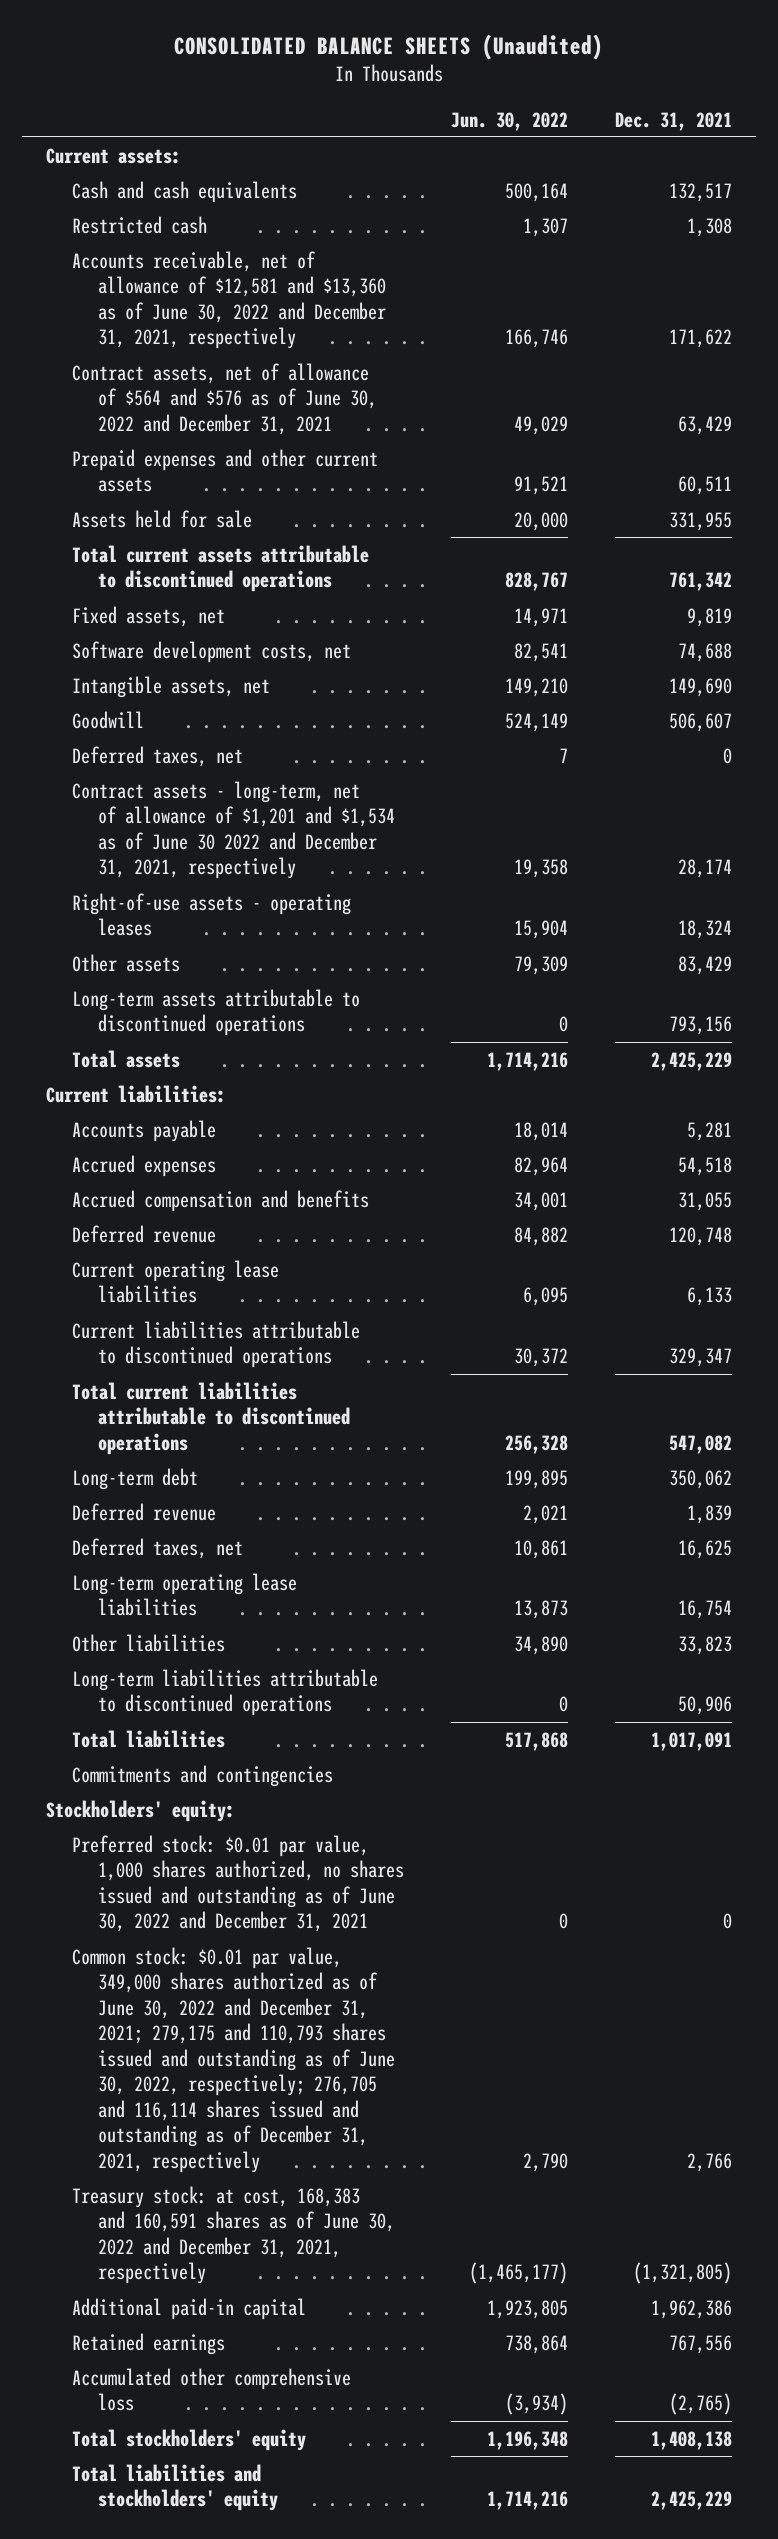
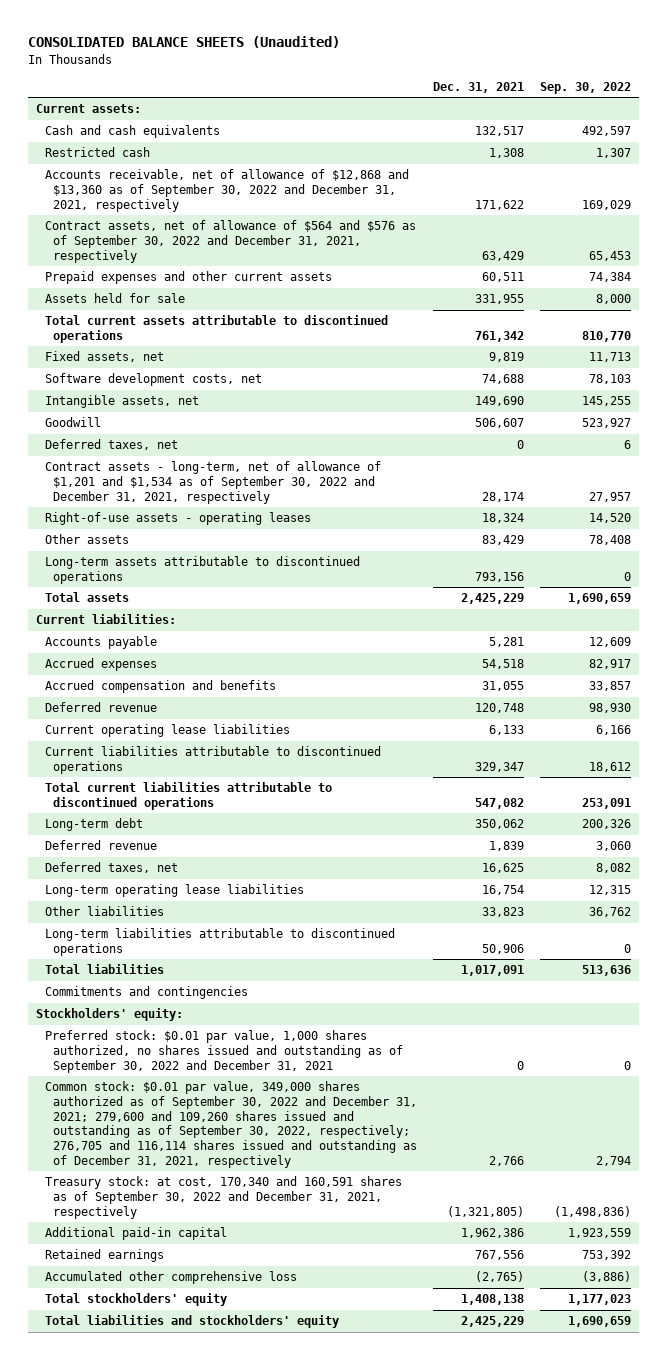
[451,111,569,131] Jun. 30, 2022 -> none
none -> [540,81,632,94] Sep. 30, 2022
[71,250,386,350] Accounts receivable, net of allowance of $12,581 and $13,360 as of June 30, 2022 and December 31, 2021, respectively -> [44,169,409,212] Accounts receivable, net of allowance of $12,868 and $13,360 as of September 30, 2022 and December 31, 2021, respectively
[71,362,377,435] Contract assets, net of allowance of $564 and $576 as of June 30, 2022 and December 31, 2021 -> [44,220,416,263] Contract assets, net of allowance of $564 and $576 as of September 30, 2022 and December 31, 2021, respectively
[71,780,395,880] Contract assets - long-term, net of allowance of $1,201 and $1,534 as of June 30 2022 and December 31, 2021, respectively -> [44,461,381,504] Contract assets - long-term, net of allowance of $1,201 and $1,534 as of September 30, 2022 and December 31, 2021, respectively
[71,1834,404,1933] Preferred stock: $0.01 par value, 1,000 shares authorized, no shares issued and outstanding as of June 30, 2022 and December 31, 2021 -> [44,1030,404,1073] Preferred stock: $0.01 par value, 1,000 shares authorized, no shares issued and outstanding as of September 30, 2022 and December 31, 2021
[71,1946,395,2173] Common stock: $0.01 par value, 349,000 shares authorized as of June 30, 2022 and December 31, 2021; 279,175 and 110,793 shares issued and outstanding as of June 30, 2022, respectively; 276,705 and 116,114 shares issued and outstanding as of December 31, 2021, respectively -> [44,1081,418,1168] Common stock: $0.01 par value, 349,000 shares authorized as of September 30, 2022 and December 31, 2021; 279,600 and 109,260 shares issued and outstanding as of September 30, 2022, respectively; 276,705 and 116,114 shares issued and outstanding as of December 31, 2021, respectively
[71,2185,395,2285] Treasury stock: at cost, 168,383 and 160,591 shares as of June 30, 2022 and December 31, 2021, respectively -> [44,1176,402,1219] Treasury stock: at cost, 170,340 and 160,591 shares as of September 30, 2022 and December 31, 2021, respectively

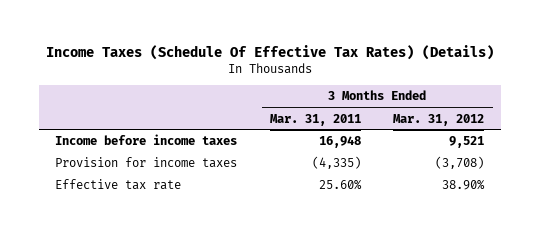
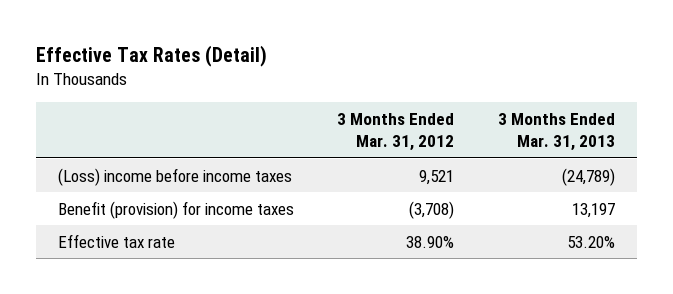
[45,45,494,61] Income Taxes (Schedule Of Effective Tax Rates) (Details) -> [35,45,267,68] Effective Tax Rates (Detail)
[269,113,361,126] Mar. 31, 2011 -> none
none -> [497,113,615,151] 3 Months Ended Mar. 31, 2013
[55,134,238,146] Income before income taxes -> [57,167,292,186] (Loss) income before income taxes
[55,157,238,169] Provision for income taxes -> [57,200,294,219] Benefit (provision) for income taxes

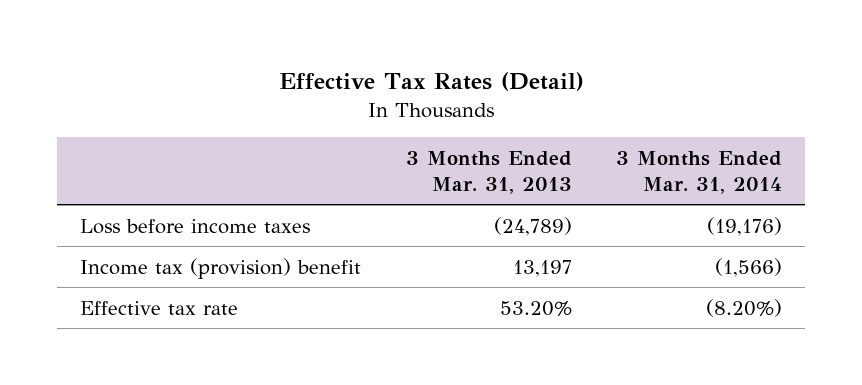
[337,113,455,151] 3 Months Ended Mar. 31, 2012 -> none
none -> [616,150,783,194] 3 Months Ended Mar. 31, 2014
[57,167,292,186] (Loss) income before income taxes -> [79,218,310,234] Loss before income taxes
[57,200,294,219] Benefit (provision) for income taxes -> [79,257,361,279] Income tax (provision) benefit

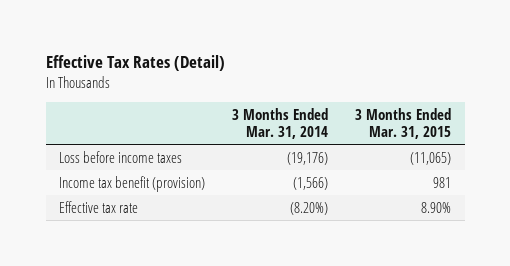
[405,150,572,194] 3 Months Ended Mar. 31, 2013 -> none
none -> [355,107,452,139] 3 Months Ended Mar. 31, 2015
[79,257,361,279] Income tax (provision) benefit -> [59,175,206,192] Income tax benefit (provision)

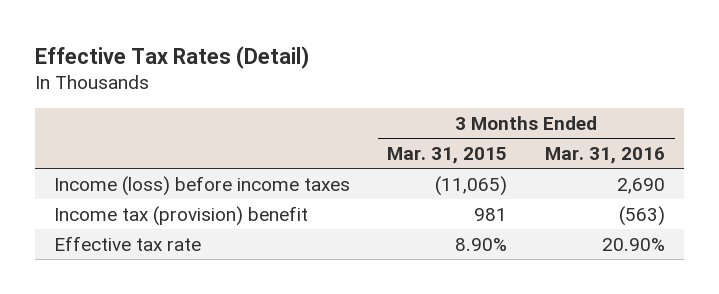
[232,107,329,139] 3 Months Ended Mar. 31, 2014 -> none
none -> [545,146,666,164] Mar. 31, 2016
[59,150,183,163] Loss before income taxes -> [53,175,350,196] Income (loss) before income taxes
[59,175,206,192] Income tax benefit (provision) -> [53,205,308,226] Income tax (provision) benefit

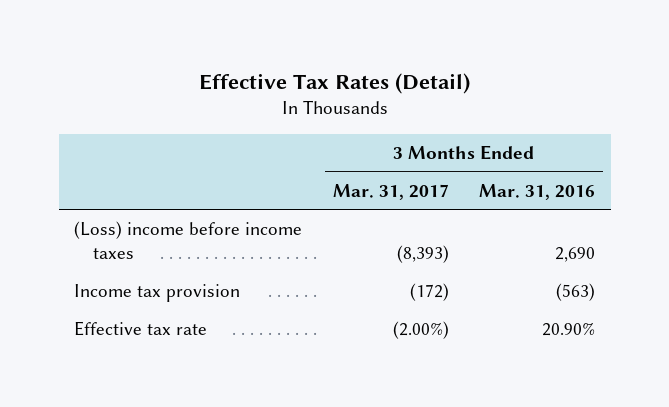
[387,146,508,164] Mar. 31, 2015 -> none
none -> [332,183,449,200] Mar. 31, 2017
[53,175,350,196] Income (loss) before income taxes -> [74,221,303,260] (Loss) income before income taxes
[53,205,308,226] Income tax (provision) benefit -> [74,284,241,303] Income tax provision

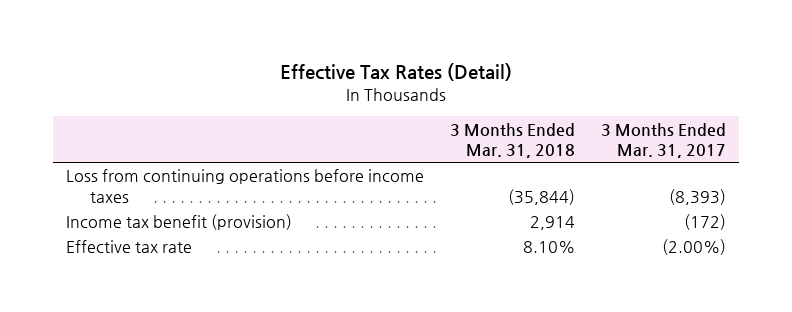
[479,183,596,200] Mar. 31, 2016 -> none
none -> [450,122,576,159] 3 Months Ended Mar. 31, 2018
[74,221,303,260] (Loss) income before income taxes -> [66,169,425,203] Loss from continuing operations before income taxes
[74,284,241,303] Income tax provision -> [66,214,293,231] Income tax benefit (provision)

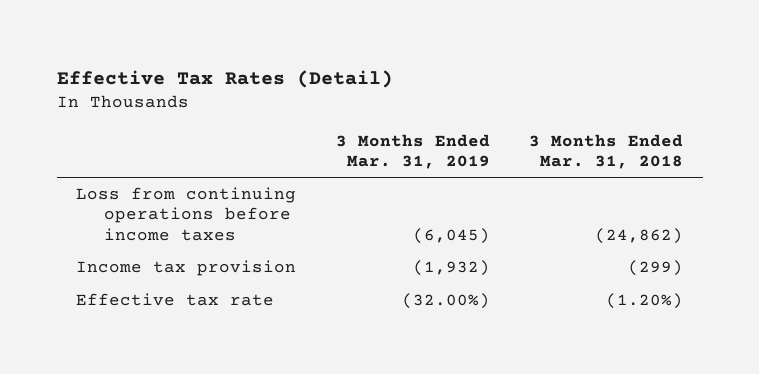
[601,122,727,159] 3 Months Ended Mar. 31, 2017 -> none
none -> [335,133,490,170] 3 Months Ended Mar. 31, 2019
[508,188,576,205] (35,844) -> [594,227,683,244] (24,862)
[66,214,293,231] Income tax benefit (provision) -> [76,260,297,277] Income tax provision
[530,216,576,231] 2,914 -> [627,260,683,277] (299)
[523,241,576,254] 8.10% -> [605,293,683,310] (1.20%)

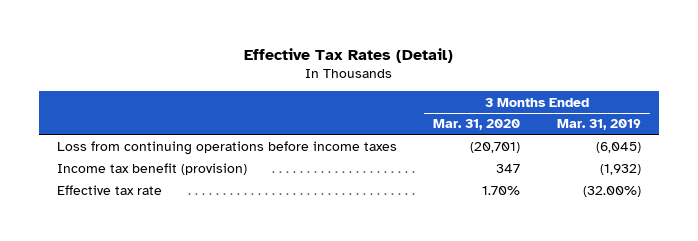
[528,133,683,170] 3 Months Ended Mar. 31, 2018 -> none
none -> [433,119,521,131] Mar. 31, 2020
[76,260,297,277] Income tax provision -> [57,163,248,176] Income tax benefit (provision)

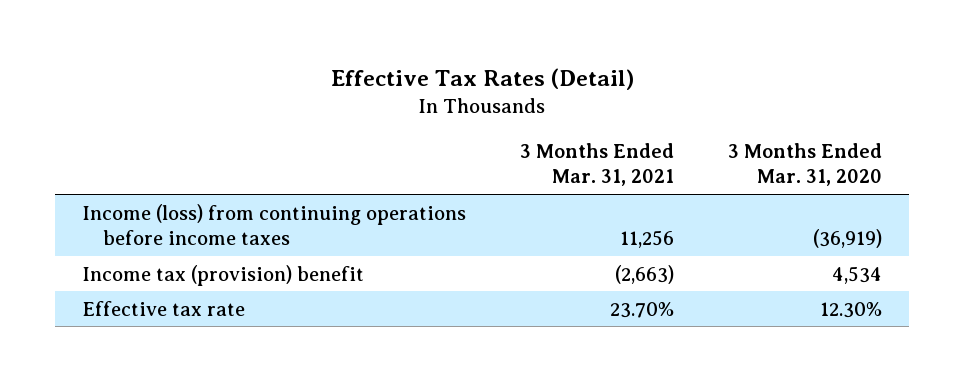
[556,119,641,131] Mar. 31, 2019 -> none
none -> [520,143,675,187] 3 Months Ended Mar. 31, 2021
[57,141,398,156] Loss from continuing operations before income taxes -> [81,203,466,245] Income (loss) from continuing operations before income taxes
[470,142,521,154] (20,701) -> [813,228,883,248] (36,919)
[57,163,248,176] Income tax benefit (provision) -> [81,264,364,286] Income tax (provision) benefit
[496,164,521,174] 347 -> [832,265,883,284] 4,534
[482,186,521,196] 1.70% -> [820,301,883,318] 12.30%

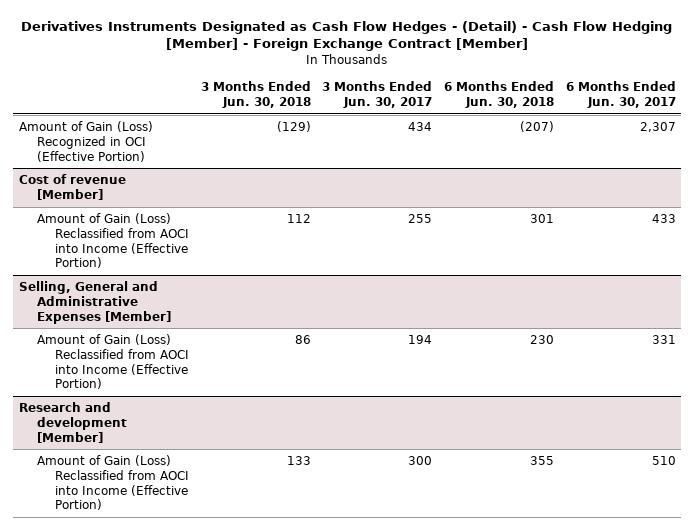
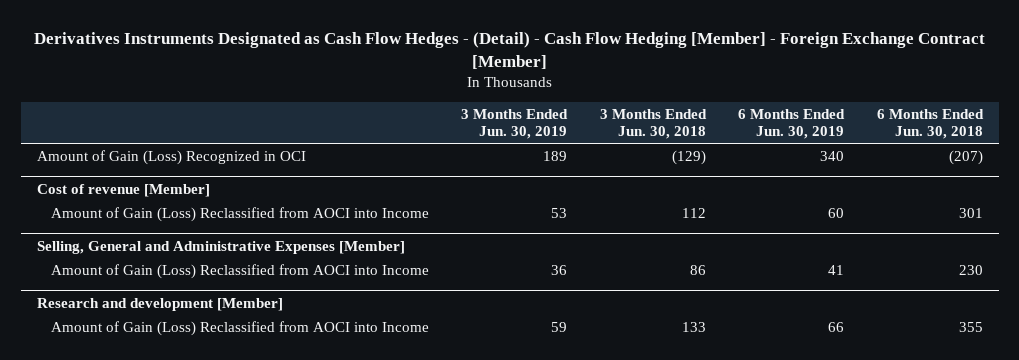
[322,81,433,108] 3 Months Ended Jun. 30, 2017 -> none
[565,81,676,108] 6 Months Ended Jun. 30, 2017 -> none
none -> [461,108,569,140] 3 Months Ended Jun. 30, 2019
none -> [738,108,846,140] 6 Months Ended Jun. 30, 2019
[18,121,153,162] Amount of Gain (Loss) Recognized in OCI (Effective Portion) -> [36,149,306,165] Amount of Gain (Loss) Recognized in OCI
[37,213,190,269] Amount of Gain (Loss) Reclassified from AOCI into Income (Effective Portion) -> [50,206,429,222] Amount of Gain (Loss) Reclassified from AOCI into Income
[37,334,190,390] Amount of Gain (Loss) Reclassified from AOCI into Income (Effective Portion) -> [50,263,429,279] Amount of Gain (Loss) Reclassified from AOCI into Income
[37,455,190,511] Amount of Gain (Loss) Reclassified from AOCI into Income (Effective Portion) -> [50,320,429,336] Amount of Gain (Loss) Reclassified from AOCI into Income

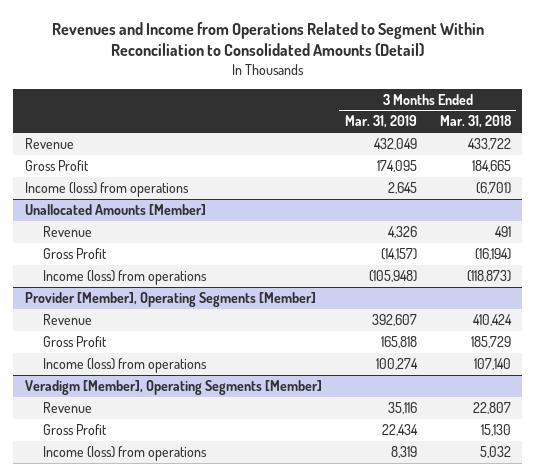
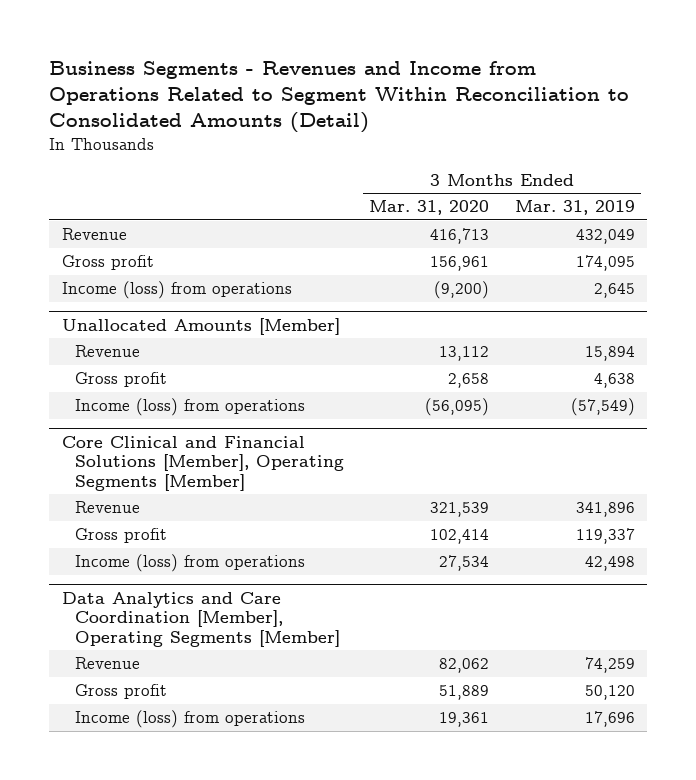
[51,21,484,57] Revenues and Income from Operations Related to Segment Within Reconciliation to Consolidated Amounts (Detail) -> [49,61,630,134] Business Segments - Revenues and Income from Operations Related to Segment Within Reconciliation to Consolidated Amounts (Detail)
[439,115,512,129] Mar. 31, 2018 -> none
none -> [369,200,490,216] Mar. 31, 2020
[24,159,89,171] Gross Profit -> [61,255,154,271] Gross profit
[24,291,316,307] Provider [Member], Operating Segments [Member] -> none
[24,379,322,395] Veradigm [Member], Operating Segments [Member] -> none
[387,225,417,238] 4,326 -> [584,346,635,362] 15,894
[42,247,107,259] Gross Profit -> [75,372,168,388] Gross profit
[380,247,417,260] (14,157) -> [593,373,635,389] 4,638
[368,269,417,282] (105,948) -> [570,398,635,417] (57,549)
none -> [61,435,345,491] Core Clinical and Financial Solutions [Member], Operating Segments [Member]
[371,313,417,326] 392,607 -> [575,502,635,518] 341,896
[42,335,107,347] Gross Profit -> [75,528,168,544] Gross profit
[380,335,417,348] 165,818 -> [575,528,635,545] 119,337
[375,357,418,370] 100,274 -> [584,556,635,572] 42,498
none -> [61,591,341,647] Data Analytics and Care Coordination [Member], Operating Segments [Member]
[387,401,417,414] 35,116 -> [584,657,635,674] 74,259
[42,423,107,435] Gross Profit -> [75,684,168,700] Gross profit
[381,423,418,436] 22,434 -> [584,685,635,701] 50,120
[390,445,417,458] 8,319 -> [584,711,635,728] 17,696

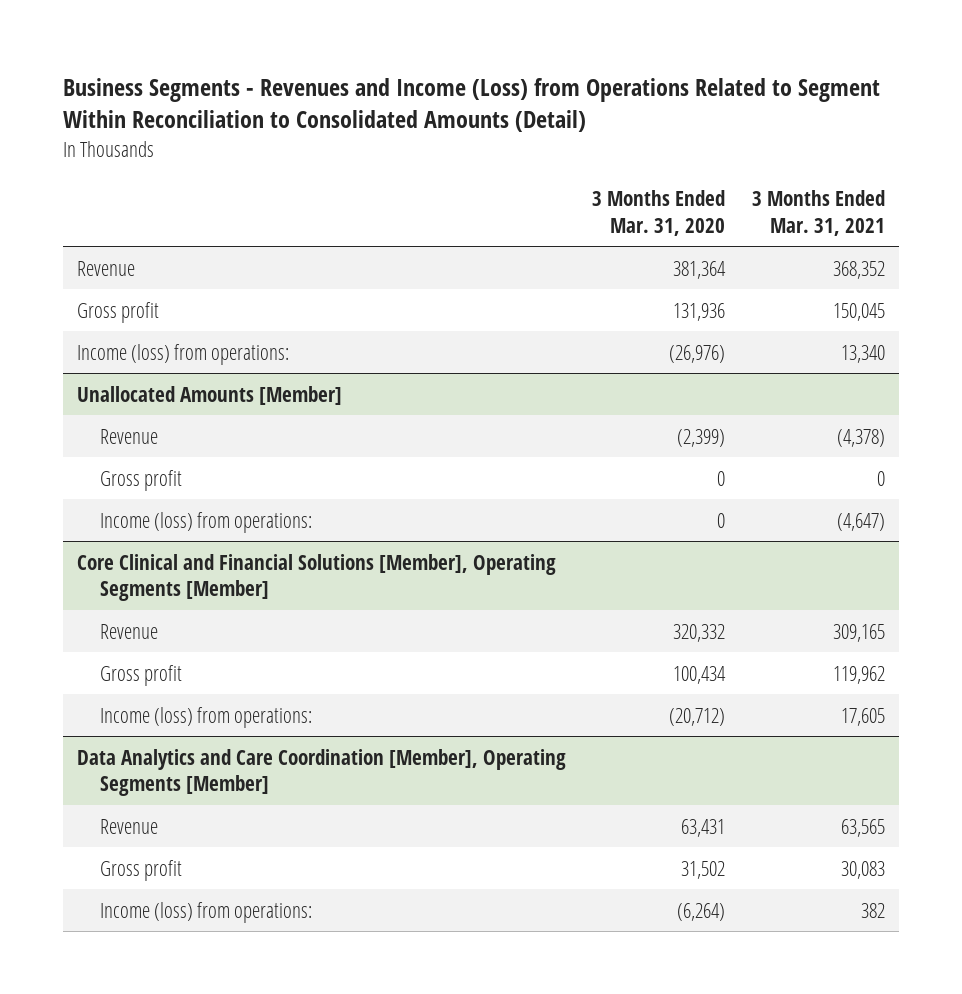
[49,61,630,134] Business Segments - Revenues and Income from Operations Related to Segment Within Reconciliation to Consolidated Amounts (Detail) -> [63,77,881,133] Business Segments - Revenues and Income (Loss) from Operations Related to Segment Within Reconciliation to Consolidated Amounts (Detail)
[514,200,635,216] Mar. 31, 2019 -> none
none -> [752,190,886,236] 3 Months Ended Mar. 31, 2021
[430,228,490,245] 416,713 -> [673,260,727,279] 381,364
[430,256,490,272] 156,961 -> [673,302,726,321] 131,936
[61,281,292,300] Income (loss) from operations -> [76,343,289,365] Income (loss) from operations:
[434,281,490,300] (9,200) -> [669,344,726,363] (26,976)
[439,346,490,362] 13,112 -> [677,428,726,447] (2,399)
[448,373,490,389] 2,658 -> [717,470,726,486] 0
[75,398,306,417] Income (loss) from operations -> [99,511,312,533] Income (loss) from operations:
[425,398,490,417] (56,095) -> [717,512,726,528] 0
[430,502,490,518] 321,539 -> [673,623,726,642] 320,332
[430,529,490,545] 102,414 -> [673,665,727,684] 100,434
[75,554,306,573] Income (loss) from operations -> [99,706,312,728] Income (loss) from operations:
[439,555,490,572] 27,534 -> [669,707,726,726] (20,712)
[439,658,490,674] 82,062 -> [681,818,726,837] 63,431
[439,685,490,701] 51,889 -> [681,860,726,879] 31,502
[75,710,306,729] Income (loss) from operations -> [99,901,312,923] Income (loss) from operations:
[439,712,490,728] 19,361 -> [677,902,726,921] (6,264)

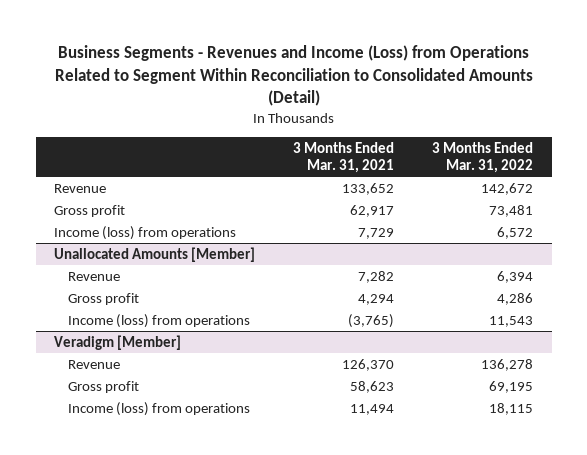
[592,190,726,236] 3 Months Ended Mar. 31, 2020 -> none
none -> [431,141,533,174] 3 Months Ended Mar. 31, 2022
[833,260,886,279] 368,352 -> [342,182,395,195] 133,652
[833,302,886,321] 150,045 -> [350,204,395,217] 62,917
[76,343,289,365] Income (loss) from operations: -> [54,225,237,240] Income (loss) from operations
[841,344,886,363] 13,340 -> [358,227,395,239] 7,729
[76,553,556,601] Core Clinical and Financial Solutions [Member], Operating Segments [Member] -> none
[76,748,566,796] Data Analytics and Care Coordination [Member], Operating Segments [Member] -> none
[99,818,158,834] Revenue -> none
[99,859,182,881] Gross profit -> none
[99,901,312,923] Income (loss) from operations: -> none
[837,428,886,447] (4,378) -> [358,270,395,283] 7,282
[877,470,886,486] 0 -> [358,293,395,305] 4,294
[99,511,312,533] Income (loss) from operations: -> [67,313,250,328] Income (loss) from operations
[837,512,886,531] (4,647) -> [348,313,395,328] (3,765)
none -> [54,334,182,350] Veradigm [Member]
[833,623,886,642] 309,165 -> [342,358,395,371] 126,370
[833,665,886,684] 119,962 -> [350,380,395,393] 58,623
[99,706,312,728] Income (loss) from operations: -> [67,401,250,416] Income (loss) from operations
[841,707,886,726] 17,605 -> [350,403,395,415] 11,494

